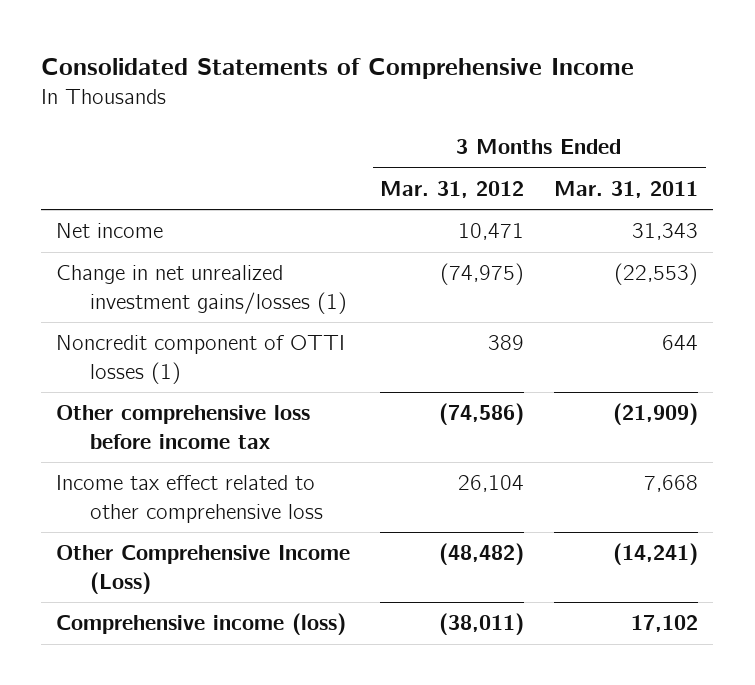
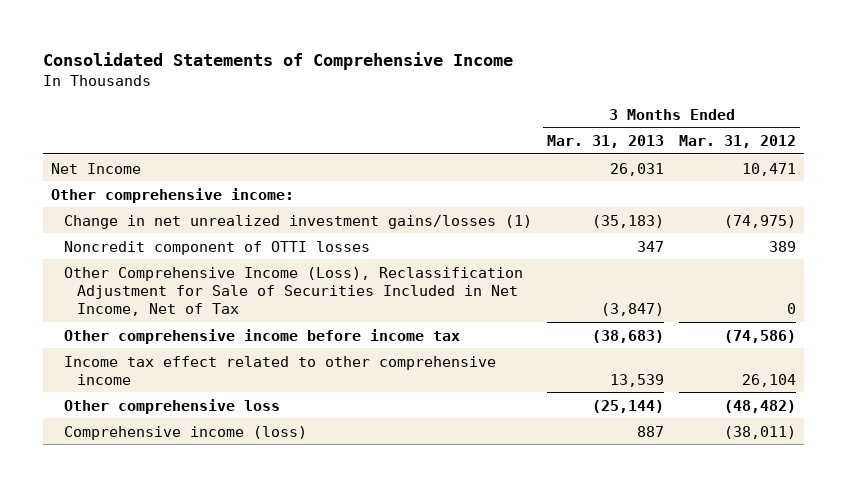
[554,181,699,199] Mar. 31, 2011 -> none
none -> [547,135,665,149] Mar. 31, 2013
[56,223,164,239] Net income -> [50,162,141,174] Net Income
none -> [50,187,294,203] Other comprehensive income:
[56,335,346,384] Noncredit component of OTTI losses (1) -> [63,240,370,255] Noncredit component of OTTI losses
none -> [63,266,523,317] Other Comprehensive Income (Loss), Reclassification Adjustment for Sale of Securities Included in Net Income, Net of Tax
[56,405,311,449] Other comprehensive loss before income tax -> [63,328,460,344] Other comprehensive income before income tax
[56,475,324,523] Income tax effect related to other comprehensive loss -> [63,355,496,385] Income tax effect related to other comprehensive income
[56,545,351,594] Other Comprehensive Income (Loss) -> [63,398,280,414] Other comprehensive loss

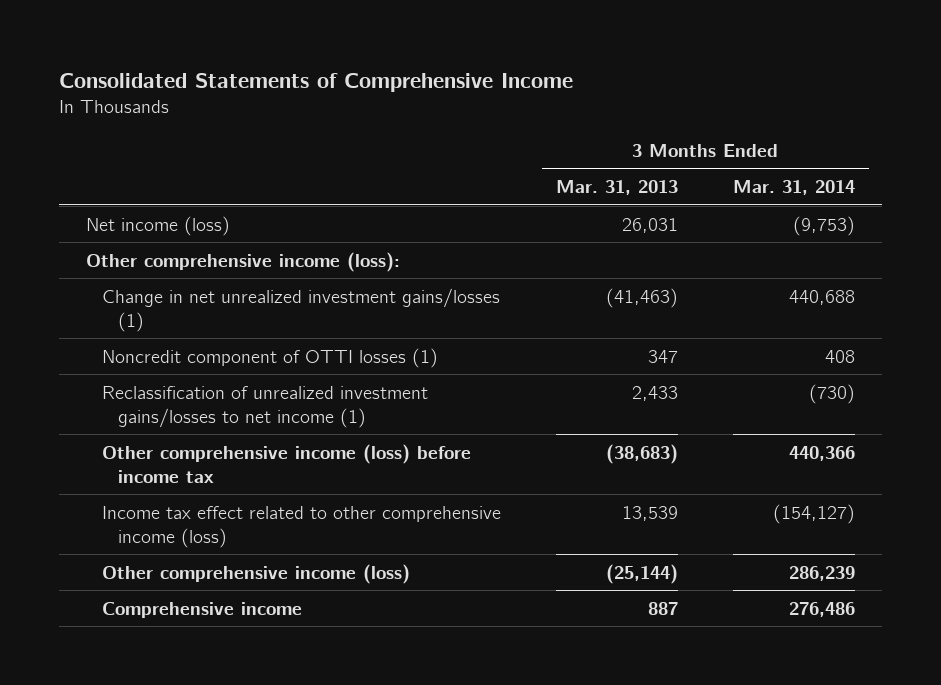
[679,135,797,149] Mar. 31, 2012 -> none
none -> [732,180,855,196] Mar. 31, 2014
[63,266,523,317] Other Comprehensive Income (Loss), Reclassification Adjustment for Sale of Securities Included in Net Income, Net of Tax -> none
[50,162,141,174] Net Income -> [86,215,231,236] Net income (loss)
[50,187,294,203] Other comprehensive income: -> [86,251,401,272] Other comprehensive income (loss):
[592,214,665,228] (35,183) -> [606,287,679,308] (41,463)
[63,240,370,255] Noncredit component of OTTI losses -> [102,347,439,368] Noncredit component of OTTI losses (1)
none -> [102,385,429,428] Reclassification of unrealized investment gains/losses to net income (1)
[63,328,460,344] Other comprehensive income before income tax -> [102,443,472,483] Other comprehensive income (loss) before income tax
[63,355,496,385] Income tax effect related to other comprehensive income -> [102,505,502,548] Income tax effect related to other comprehensive income (loss)
[63,398,280,414] Other comprehensive loss -> [102,563,411,584] Other comprehensive income (loss)
[63,425,307,440] Comprehensive income (loss) -> [102,601,303,618] Comprehensive income

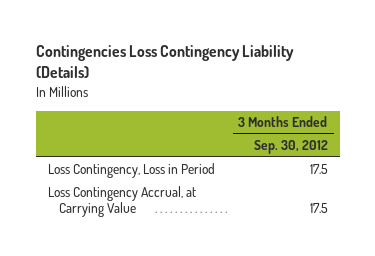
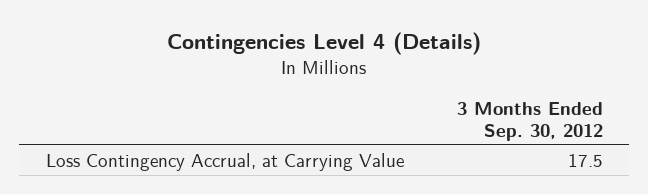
[35,45,294,79] Contingencies Loss Contingency Liability (Details) -> [167,31,482,55] Contingencies Level 4 (Details)
[47,163,215,179] Loss Contingency, Loss in Period -> none

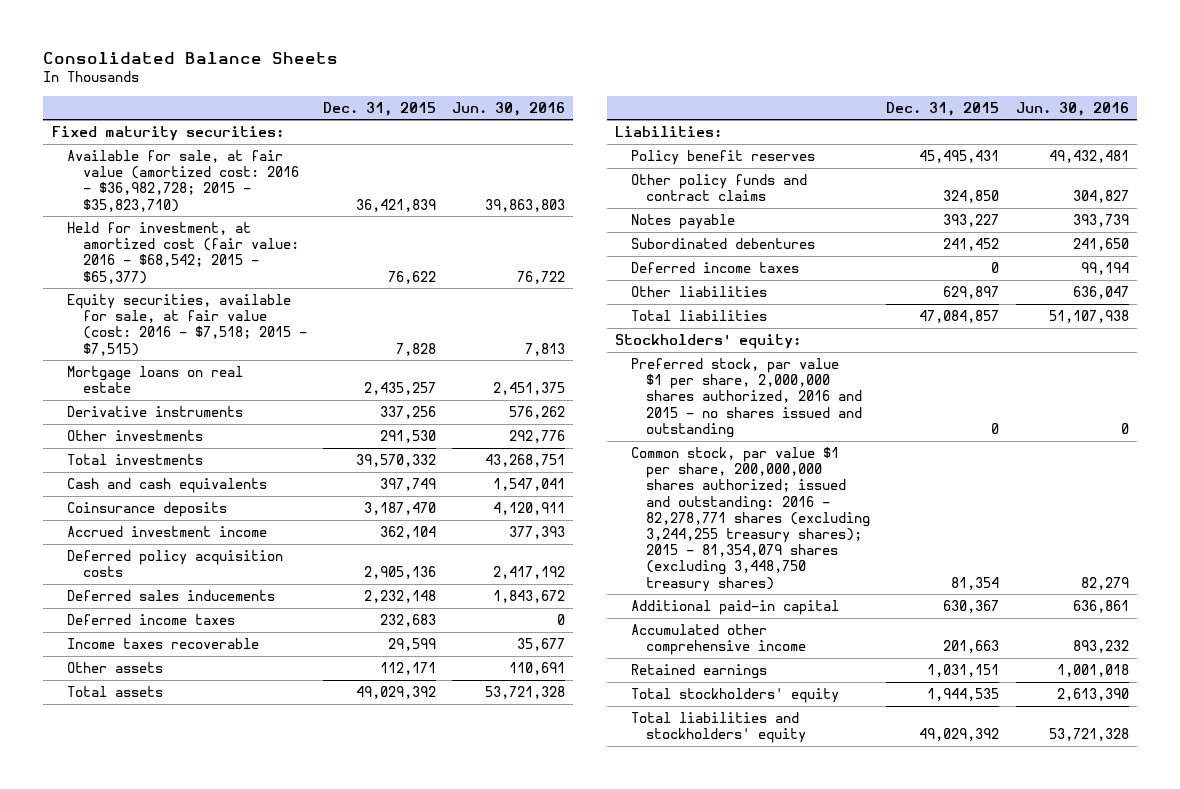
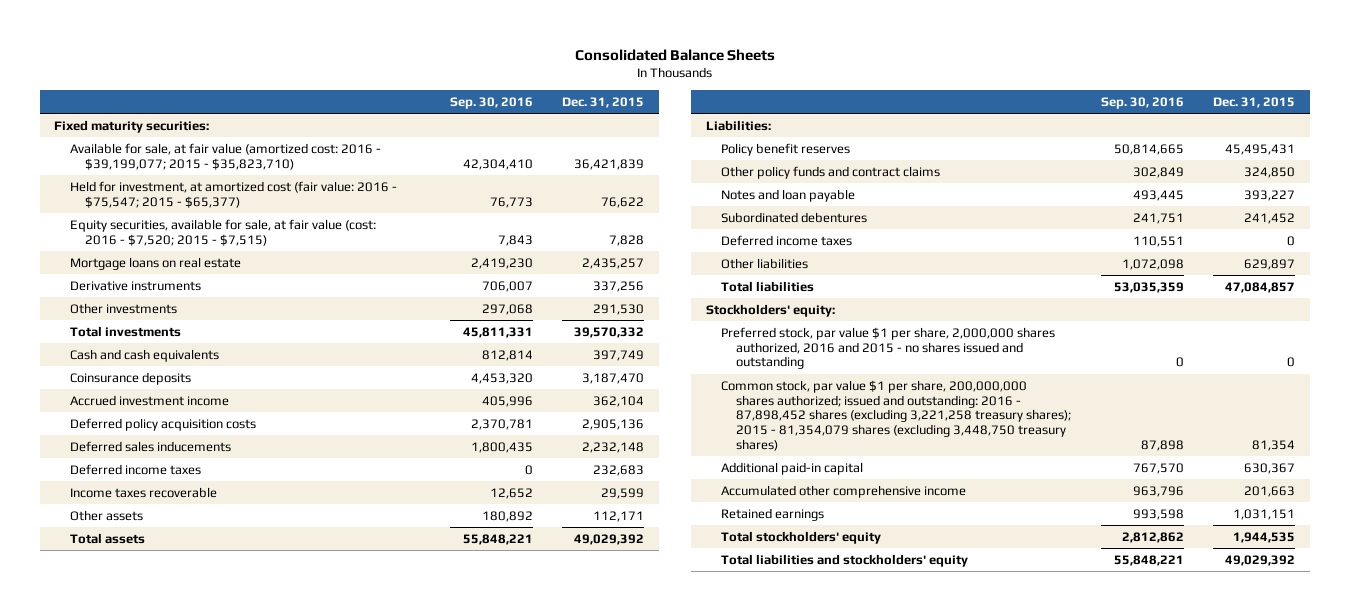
[452,101,566,116] Jun. 30, 2016 -> none
none -> [449,96,533,109] Sep. 30, 2016
[67,149,300,212] Available for sale, at fair value (amortized cost: 2016 - $36,982,728; 2015 - $35,823,710) -> [69,142,381,170] Available for sale, at fair value (amortized cost: 2016 - $39,199,077; 2015 - $35,823,710)
[67,221,300,284] Held for investment, at amortized cost (fair value: 2016 - $68,542; 2015 - $65,377) -> [69,180,397,208] Held for investment, at amortized cost (fair value: 2016 - $75,547; 2015 - $65,377)
[67,293,308,356] Equity securities, available for sale, at fair value (cost: 2016 - $7,518; 2015 - $7,515) -> [69,218,376,246] Equity securities, available for sale, at fair value (cost: 2016 - $7,520; 2015 - $7,515)
[630,213,735,229] Notes payable -> [721,188,856,202] Notes and loan payable
[630,446,871,592] Common stock, par value $1 per share, 200,000,000 shares authorized; issued and outstanding: 2016 - 82,278,771 shares (excluding 3,244,255 treasury shares); 2015 - 81,354,079 shares (excluding 3,448,750 treasury shares) -> [721,379,1072,451] Common stock, par value $1 per share, 200,000,000 shares authorized; issued and outstanding: 2016 - 87,898,452 shares (excluding 3,221,258 treasury shares); 2015 - 81,354,079 shares (excluding 3,448,750 treasury shares)

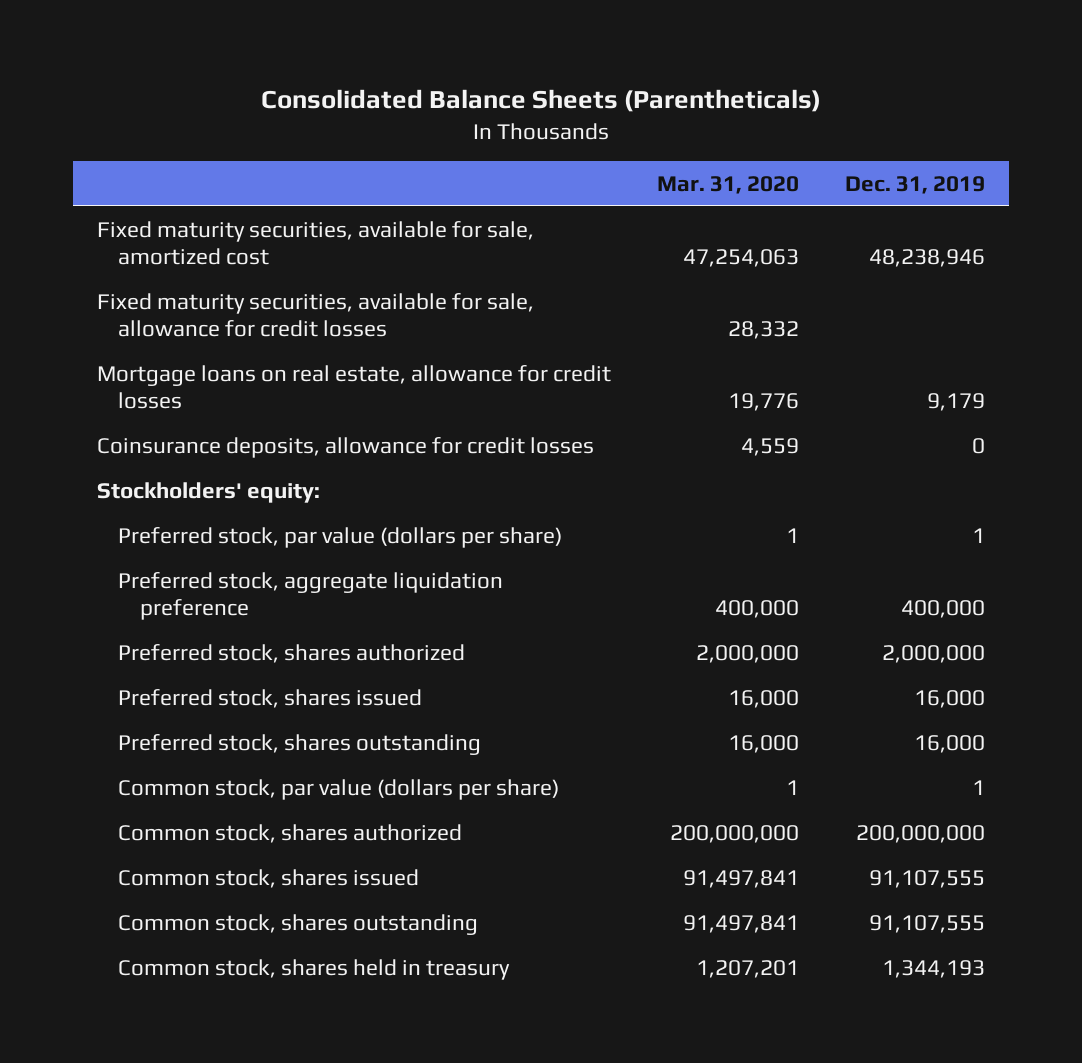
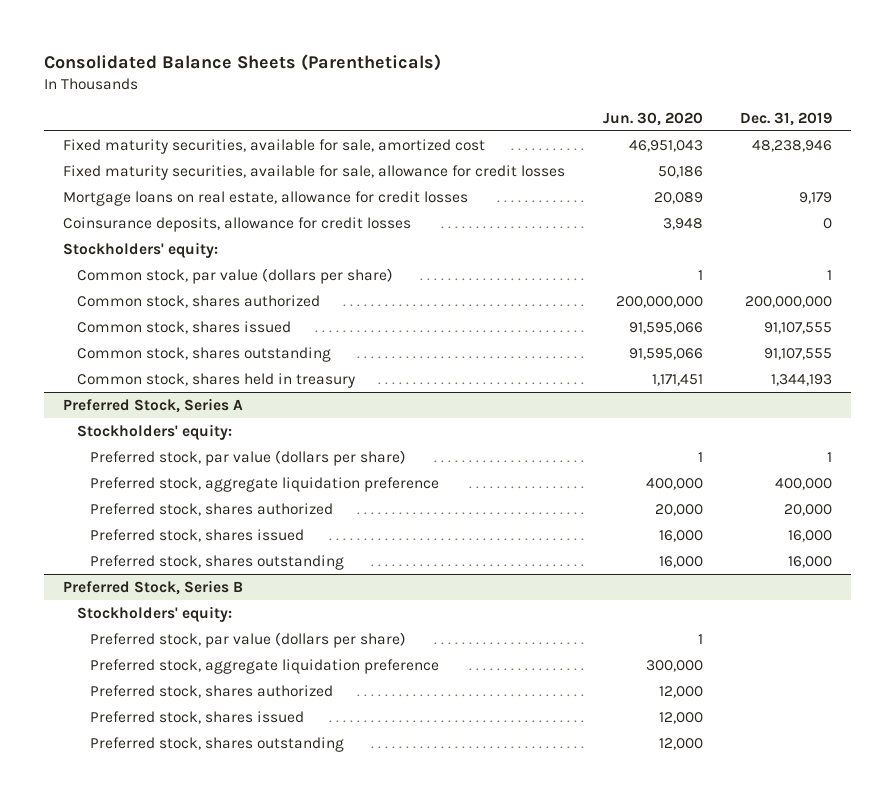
[656,175,799,194] Mar. 31, 2020 -> none
none -> [602,111,703,126] Jun. 30, 2020
[118,526,563,548] Preferred stock, par value (dollars per share) -> none
[118,571,504,620] Preferred stock, aggregate liquidation preference -> none
[118,643,466,663] Preferred stock, shares authorized -> none
[118,688,423,708] Preferred stock, shares issued -> none
[118,733,482,755] Preferred stock, shares outstanding -> none
none -> [62,397,243,413] Preferred Stock, Series A
none -> [76,423,232,440] Stockholders' equity:
none -> [90,449,407,466] Preferred stock, par value (dollars per share)
none -> [90,476,440,492] Preferred stock, aggregate liquidation preference
none -> [90,502,334,516] Preferred stock, shares authorized
none -> [90,528,305,542] Preferred stock, shares issued
none -> [90,554,345,570] Preferred stock, shares outstanding
none -> [62,579,243,595] Preferred Stock, Series B
none -> [76,605,232,622] Stockholders' equity:
none -> [90,631,407,648] Preferred stock, par value (dollars per share)
none -> [90,658,440,674] Preferred stock, aggregate liquidation preference
none -> [90,684,334,698] Preferred stock, shares authorized
none -> [90,710,305,724] Preferred stock, shares issued
none -> [90,736,345,752] Preferred stock, shares outstanding

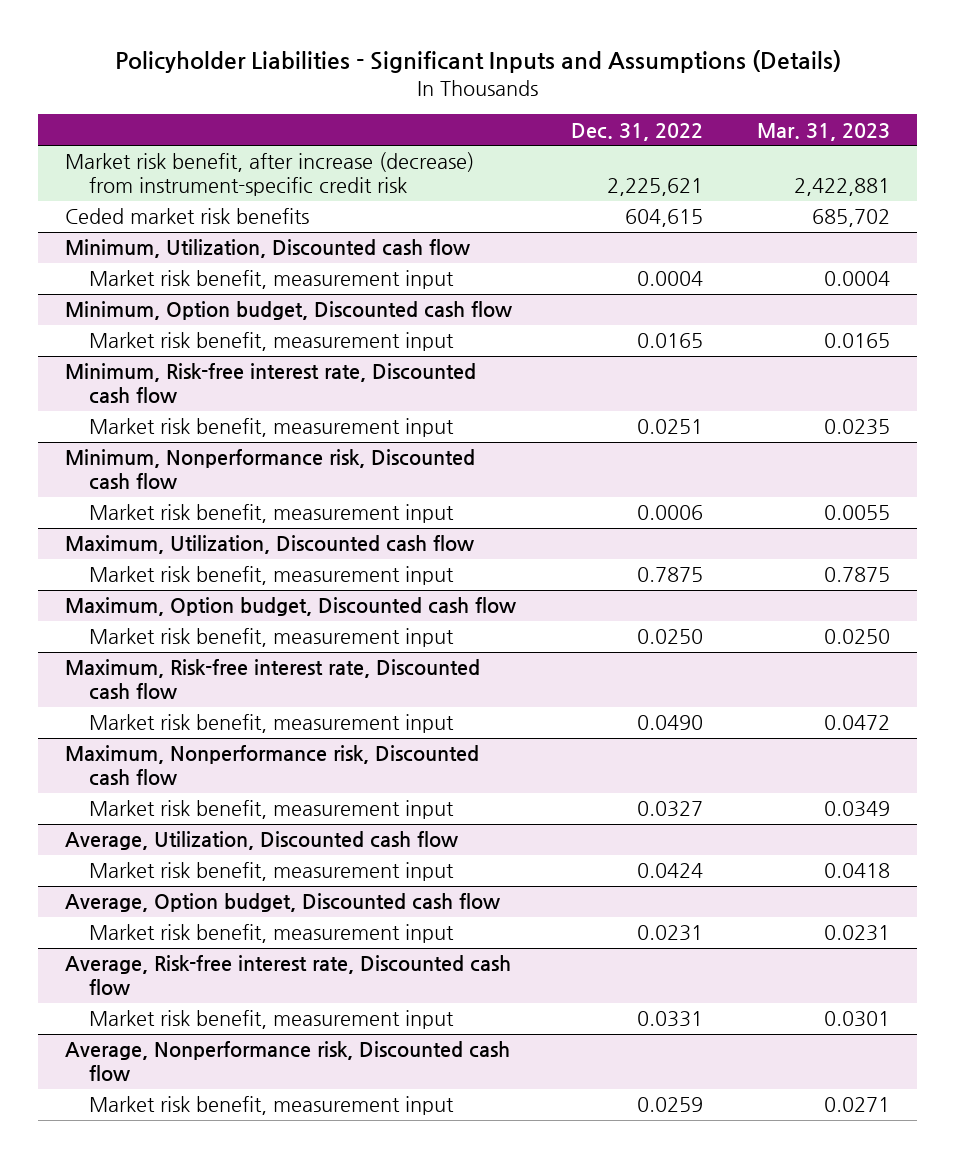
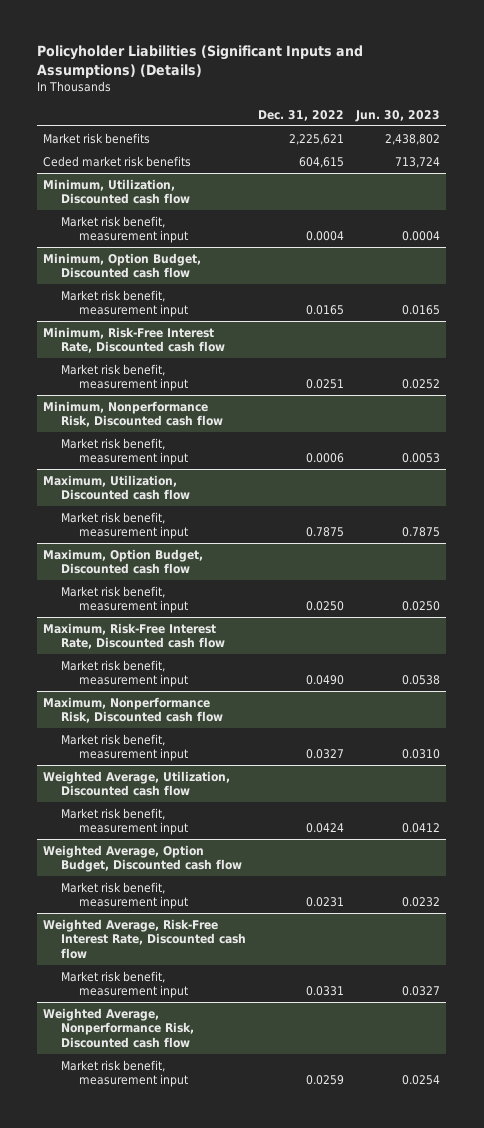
[114,50,841,74] Policyholder Liabilities - Significant Inputs and Assumptions (Details) -> [37,45,364,78] Policyholder Liabilities (Significant Inputs and Assumptions) (Details)
[757,122,891,141] Mar. 31, 2023 -> none
none -> [355,110,441,123] Jun. 30, 2023
[64,152,474,196] Market risk benefit, after increase (decrease) from instrument-specific credit risk -> [43,132,151,144] Market risk benefits
[64,301,512,321] Minimum, Option budget, Discounted cash flow -> [43,252,202,279] Minimum, Option Budget, Discounted cash flow
[64,363,476,404] Minimum, Risk-free interest rate, Discounted cash flow -> [43,326,225,354] Minimum, Risk-Free Interest Rate, Discounted cash flow
[64,449,475,490] Minimum, Nonperformance risk, Discounted cash flow -> [43,400,223,428] Minimum, Nonperformance Risk, Discounted cash flow
[64,597,516,617] Maximum, Option budget, Discounted cash flow -> [43,548,204,575] Maximum, Option Budget, Discounted cash flow
[64,659,480,700] Maximum, Risk-free interest rate, Discounted cash flow -> [43,622,225,650] Maximum, Risk-Free Interest Rate, Discounted cash flow
[64,745,479,786] Maximum, Nonperformance risk, Discounted cash flow -> [43,696,223,724] Maximum, Nonperformance Risk, Discounted cash flow
[64,831,458,851] Average, Utilization, Discounted cash flow -> [43,770,231,797] Weighted Average, Utilization, Discounted cash flow
[64,893,500,913] Average, Option budget, Discounted cash flow -> [43,844,242,873] Weighted Average, Option Budget, Discounted cash flow
[64,955,511,995] Average, Risk-free interest rate, Discounted cash flow -> [43,918,246,960] Weighted Average, Risk-Free Interest Rate, Discounted cash flow
[64,1041,510,1081] Average, Nonperformance risk, Discounted cash flow -> [43,1007,194,1049] Weighted Average, Nonperformance Risk, Discounted cash flow

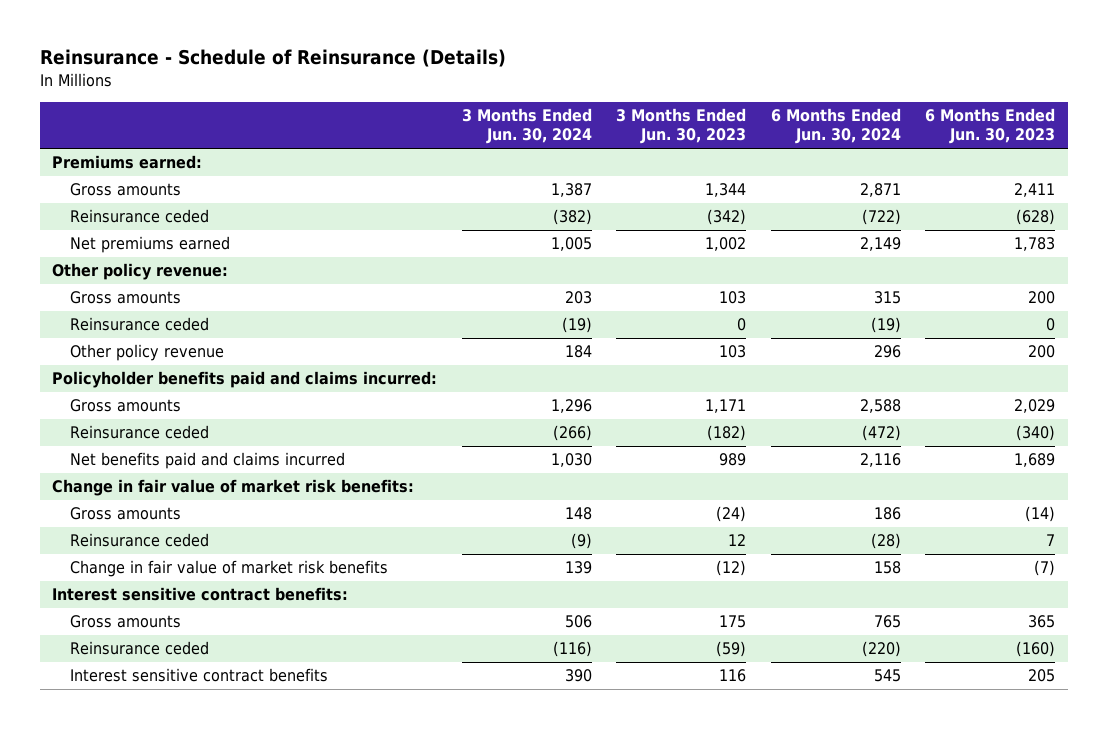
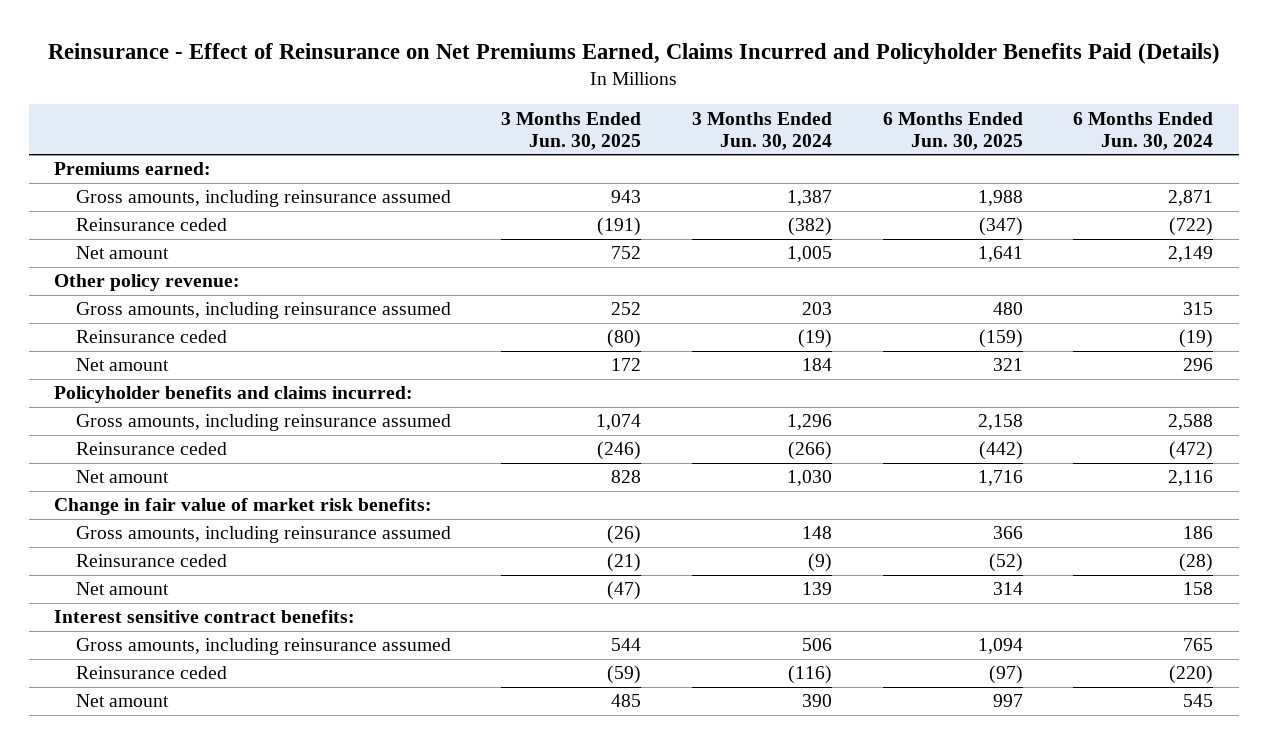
[39,49,506,68] Reinsurance - Schedule of Reinsurance (Details) -> [47,42,1220,64] Reinsurance - Effect of Reinsurance on Net Premiums Earned, Claims Incurred and Policyholder Benefits Paid (Details)
[616,108,747,145] 3 Months Ended Jun. 30, 2023 -> none
[925,108,1056,145] 6 Months Ended Jun. 30, 2023 -> none
none -> [501,111,642,150] 3 Months Ended Jun. 30, 2025
none -> [882,111,1023,150] 6 Months Ended Jun. 30, 2025
[70,183,182,197] Gross amounts -> [75,190,451,208] Gross amounts, including reinsurance assumed
[70,236,231,254] Net premiums earned -> [75,246,169,260] Net amount
[70,291,182,305] Gross amounts -> [75,302,451,320] Gross amounts, including reinsurance assumed
[70,344,225,362] Other policy revenue -> [75,358,169,372] Net amount
[51,371,437,389] Policyholder benefits paid and claims incurred: -> [54,386,414,404] Policyholder benefits and claims incurred:
[70,399,182,413] Gross amounts -> [75,414,451,432] Gross amounts, including reinsurance assumed
[70,452,346,470] Net benefits paid and claims incurred -> [75,470,169,484] Net amount
[70,507,182,521] Gross amounts -> [75,526,451,544] Gross amounts, including reinsurance assumed
[70,560,389,578] Change in fair value of market risk benefits -> [75,582,169,596] Net amount
[70,615,182,629] Gross amounts -> [75,638,451,656] Gross amounts, including reinsurance assumed
[70,668,329,683] Interest sensitive contract benefits -> [75,694,169,708] Net amount

